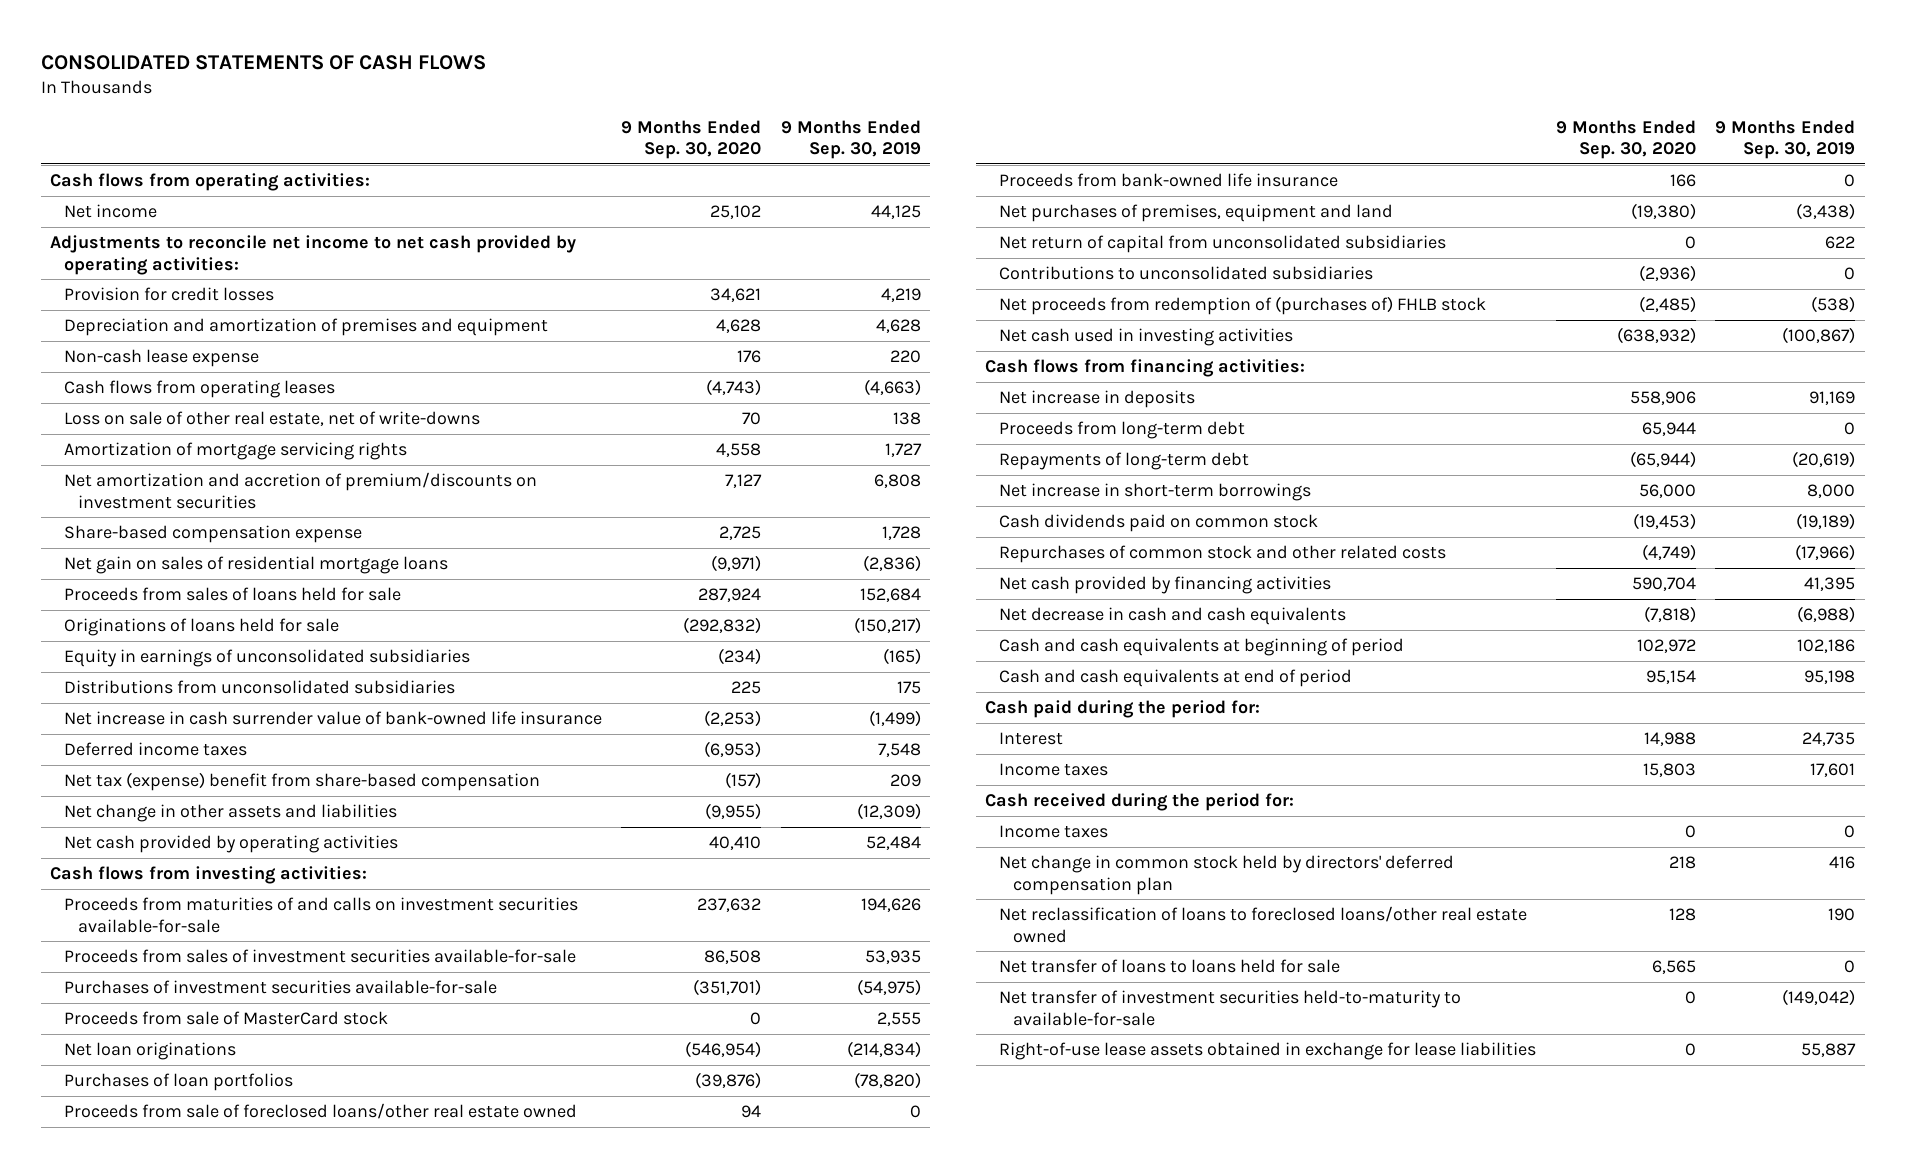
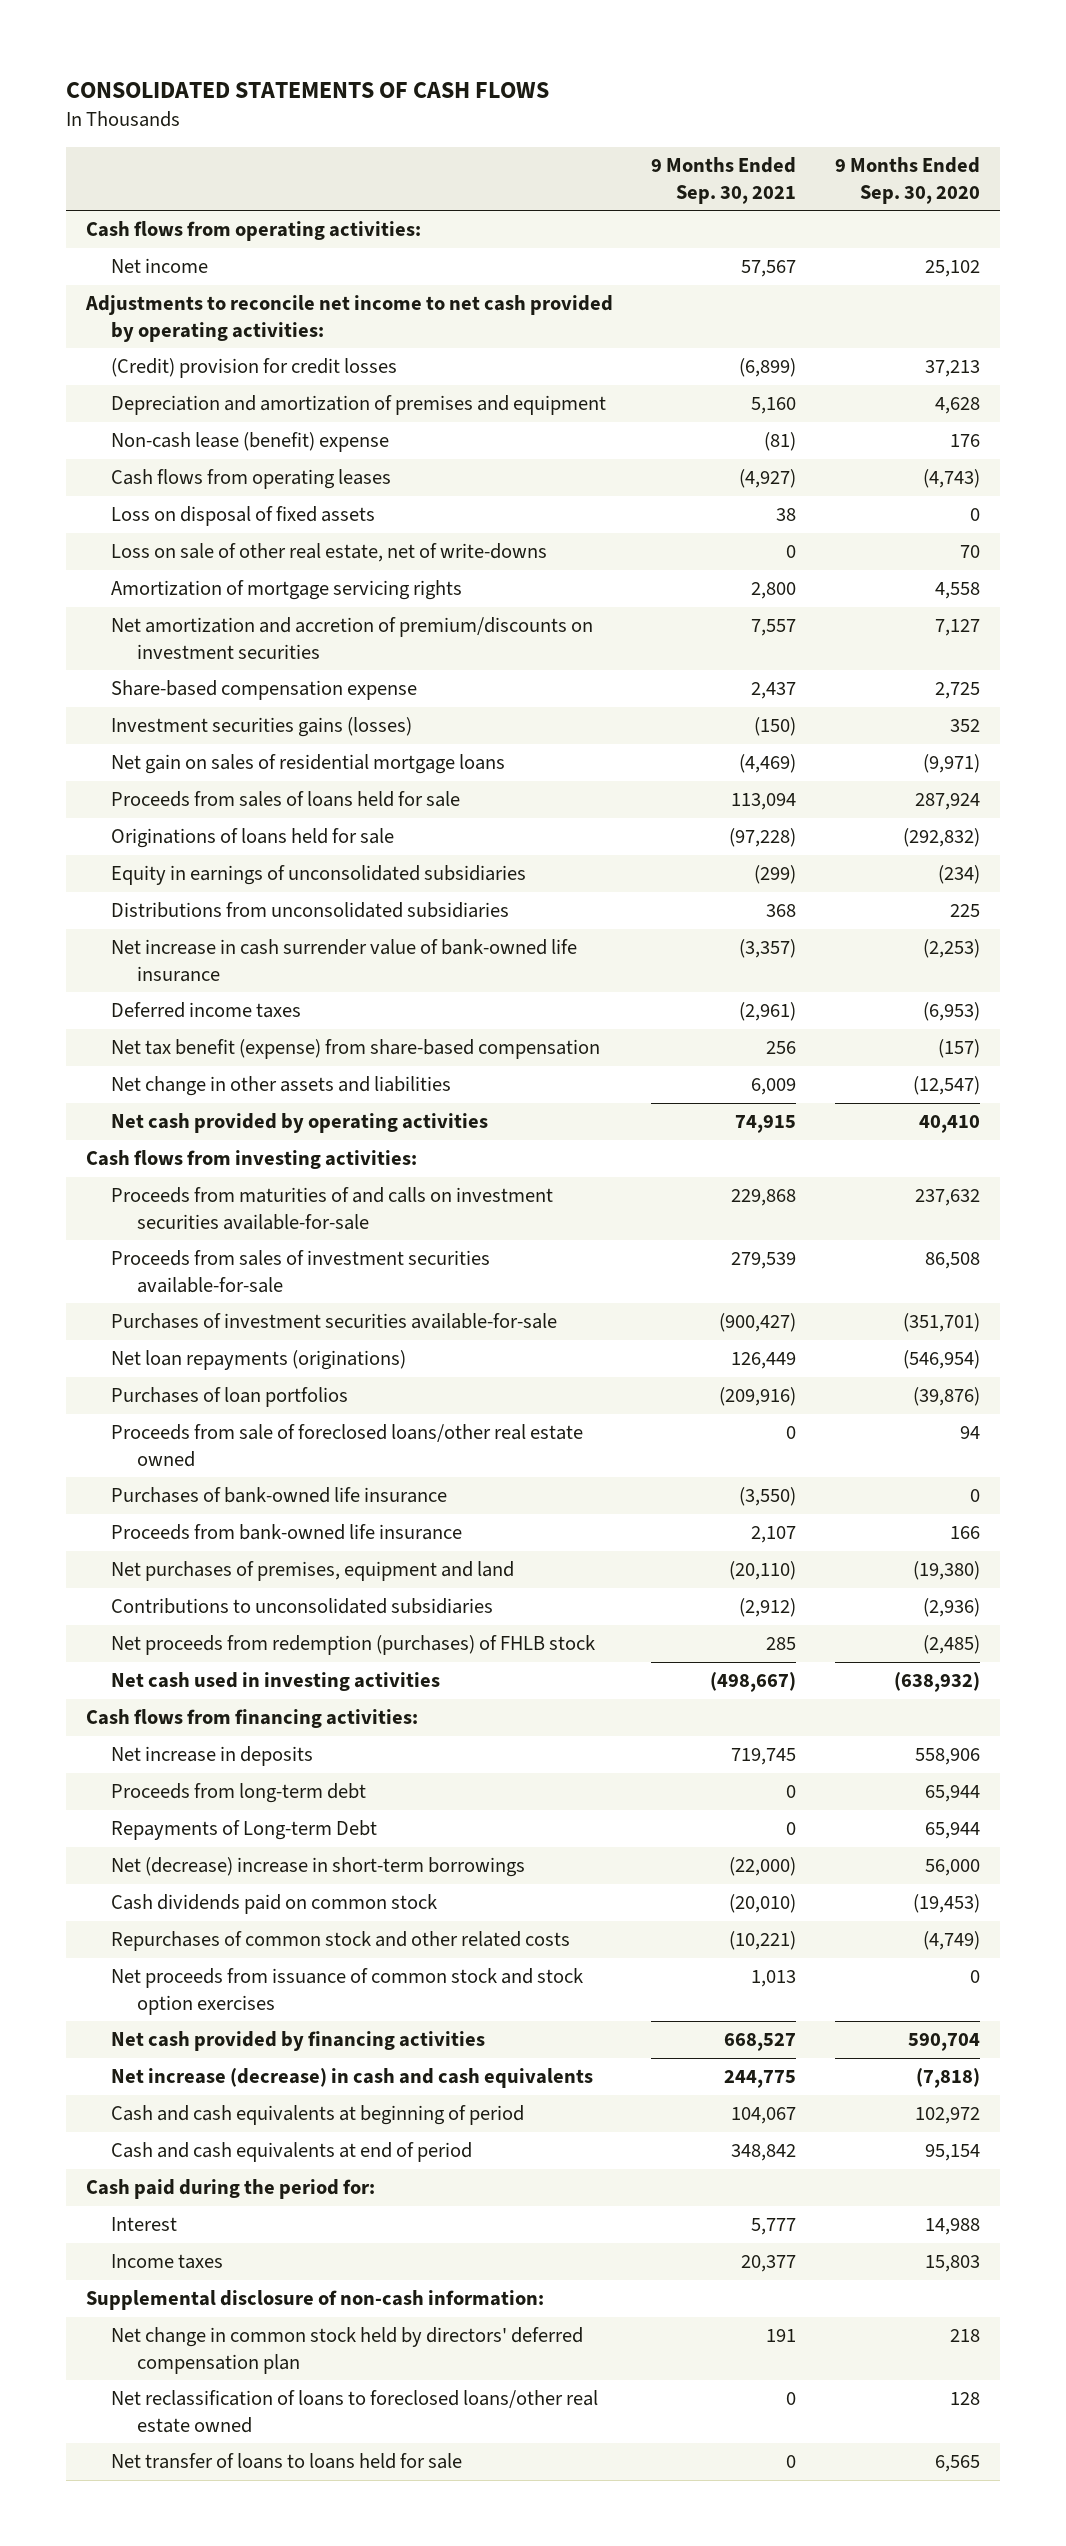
[780,119,921,160] 9 Months Ended Sep. 30, 2019 -> none
none -> [651,156,797,204] 9 Months Ended Sep. 30, 2021
[63,287,274,302] Provision for credit losses -> [111,358,398,379] (Credit) provision for credit losses
[710,288,762,303] 34,621 -> [925,360,981,378] 37,213
[63,349,259,368] Non-cash lease expense -> [111,432,390,453] Non-cash lease (benefit) expense
none -> [111,506,376,527] Loss on disposal of fixed assets
none -> [111,717,413,738] Investment securities gains (losses)
[63,772,540,792] Net tax (expense) benefit from share-based compensation -> [111,1039,601,1060] Net tax benefit (expense) from share-based compensation
[705,803,762,821] (9,955) -> [913,1076,981,1096] (12,547)
[63,1011,388,1026] Proceeds from sale of MasterCard stock -> none
[63,1042,236,1061] Net loan originations -> [111,1350,407,1371] Net loan repayments (originations)
none -> [111,1487,448,1504] Purchases of bank-owned life insurance
[998,235,1446,254] Net return of capital from unconsolidated subsidiaries -> none
[998,296,1486,316] Net proceeds from redemption of (purchases of) FHLB stock -> [111,1635,596,1656] Net proceeds from redemption (purchases) of FHLB stock
[998,452,1249,471] Repayments of long-term debt -> [111,1820,378,1841] Repayments of Long-term Debt
[1630,451,1697,469] (65,944) -> [925,1822,981,1840] 65,944
[998,483,1311,502] Net increase in short-term borrowings -> [111,1857,526,1878] Net (decrease) increase in short-term borrowings
none -> [111,1968,584,2015] Net proceeds from issuance of common stock and stock option exercises
[998,607,1346,626] Net decrease in cash and cash equivalents -> [111,2068,594,2089] Net increase (decrease) in cash and cash equivalents
[985,793,1295,812] Cash received during the period for: -> none
[998,825,1108,839] Income taxes -> none
none -> [85,2290,544,2311] Supplemental disclosure of non-cash information:
[998,990,1461,1026] Net transfer of investment securities held-to-maturity to available-for-sale -> none
[998,1042,1536,1061] Right-of-use lease assets obtained in exchange for lease liabilities -> none

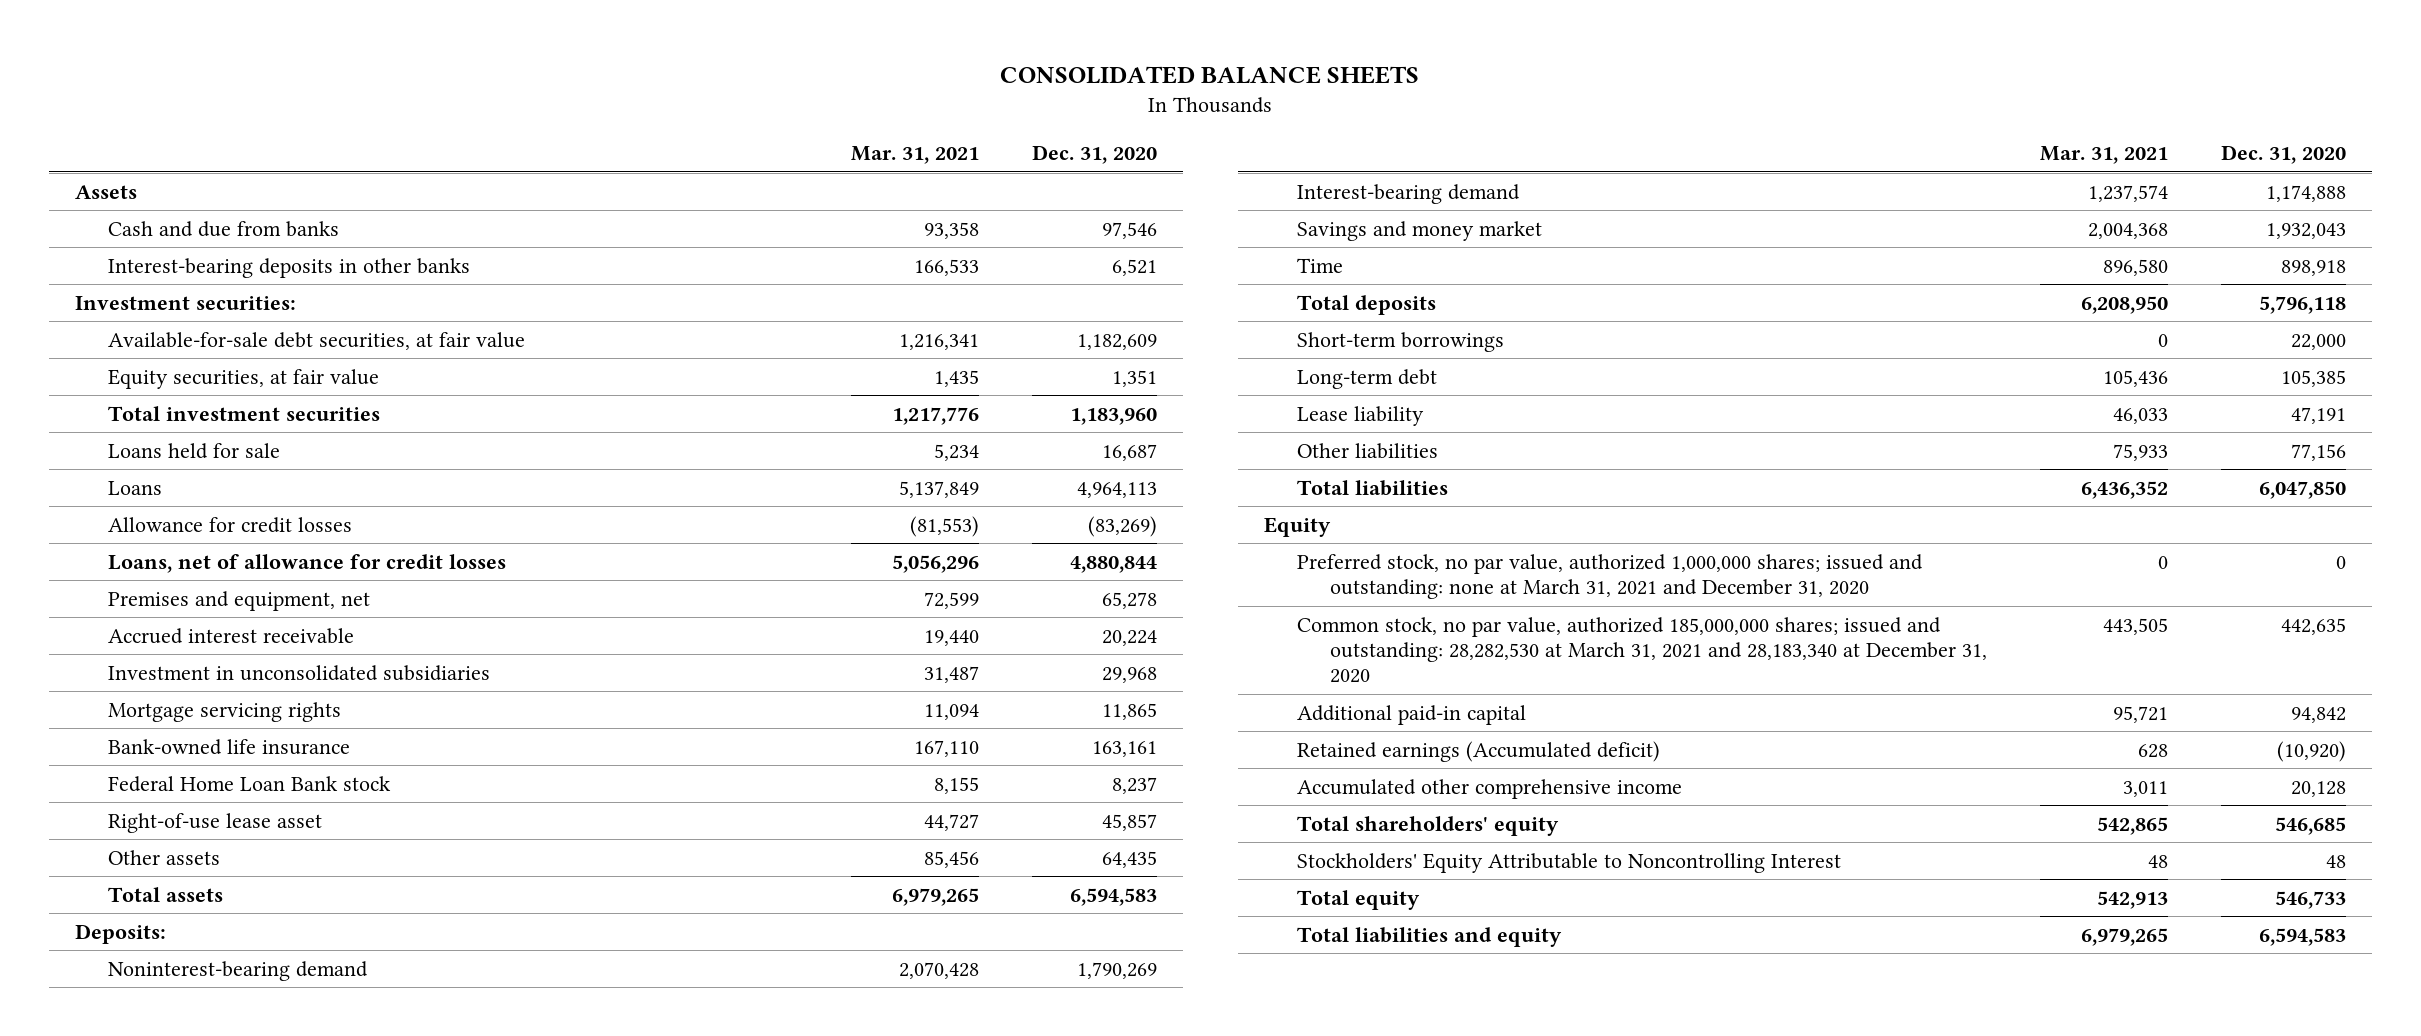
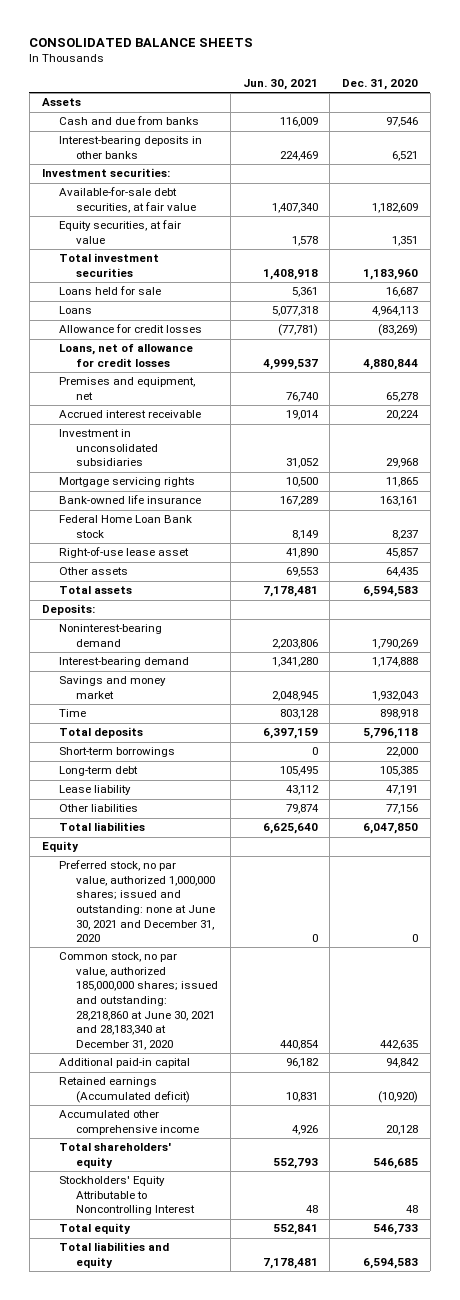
[850,146,979,165] Mar. 31, 2021 -> none
none -> [242,78,318,90] Jun. 30, 2021
[1296,553,1923,600] Preferred stock, no par value, authorized 1,000,000 shares; issued and outstanding: none at March 31, 2021 and December 31, 2020 -> [58,860,216,943] Preferred stock, no par value, authorized 1,000,000 shares; issued and outstanding: none at June 30, 2021 and December 31, 2020
[1296,616,1987,684] Common stock, no par value, authorized 185,000,000 shares; issued and outstanding: 28,282,530 at March 31, 2021 and 28,183,340 at December 31, 2020 -> [58,952,219,1050] Common stock, no par value, authorized 185,000,000 shares; issued and outstanding: 28,218,860 at June 30, 2021 and 28,183,340 at December 31, 2020

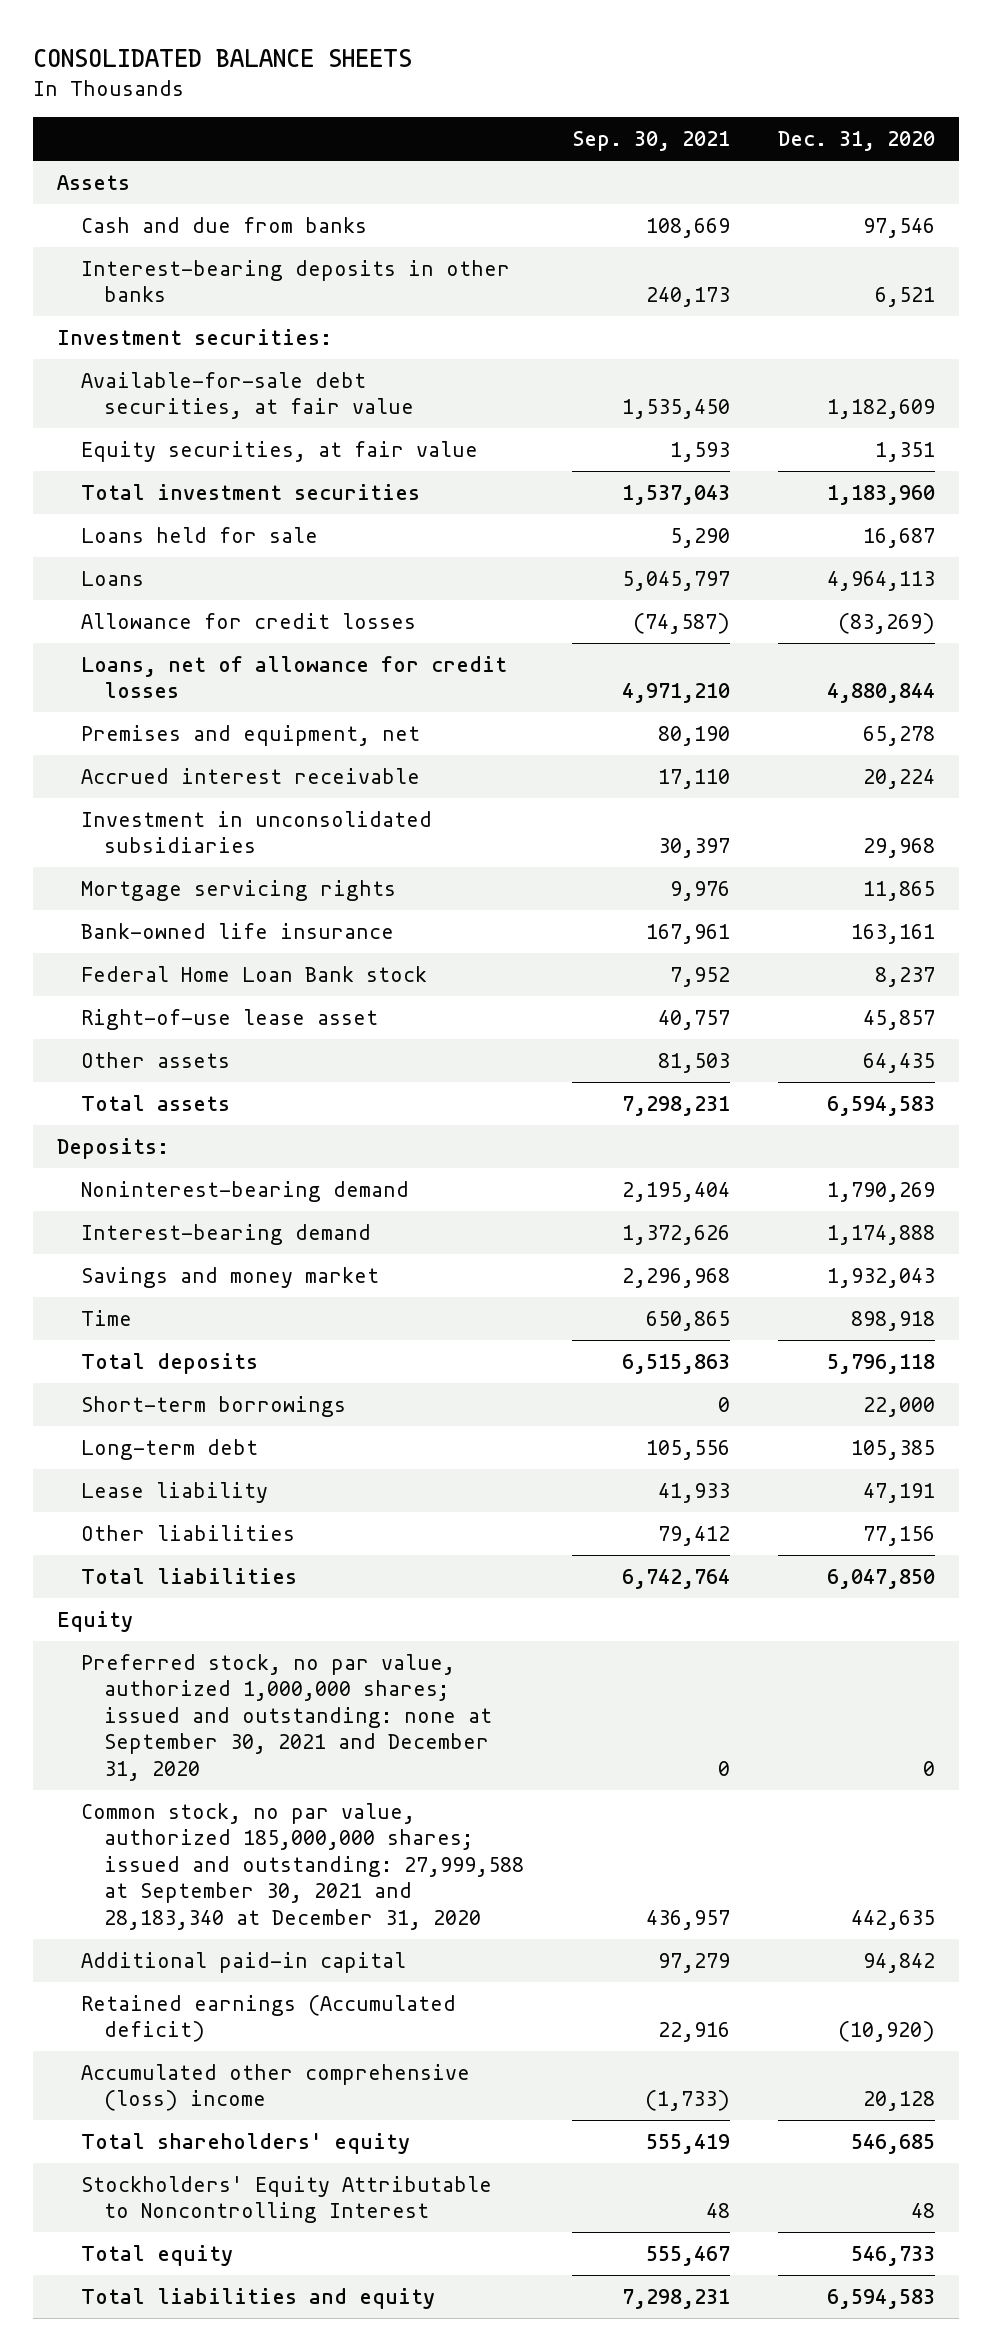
[242,78,318,90] Jun. 30, 2021 -> none
none -> [572,131,731,152] Sep. 30, 2021
[58,860,216,943] Preferred stock, no par value, authorized 1,000,000 shares; issued and outstanding: none at June 30, 2021 and December 31, 2020 -> [80,1653,492,1781] Preferred stock, no par value, authorized 1,000,000 shares; issued and outstanding: none at September 30, 2021 and December 31, 2020
[58,952,219,1050] Common stock, no par value, authorized 185,000,000 shares; issued and outstanding: 28,218,860 at June 30, 2021 and 28,183,340 at December 31, 2020 -> [80,1802,524,1930] Common stock, no par value, authorized 185,000,000 shares; issued and outstanding: 27,999,588 at September 30, 2021 and 28,183,340 at December 31, 2020
[58,1110,200,1135] Accumulated other comprehensive income -> [80,2063,470,2112] Accumulated other comprehensive (loss) income

